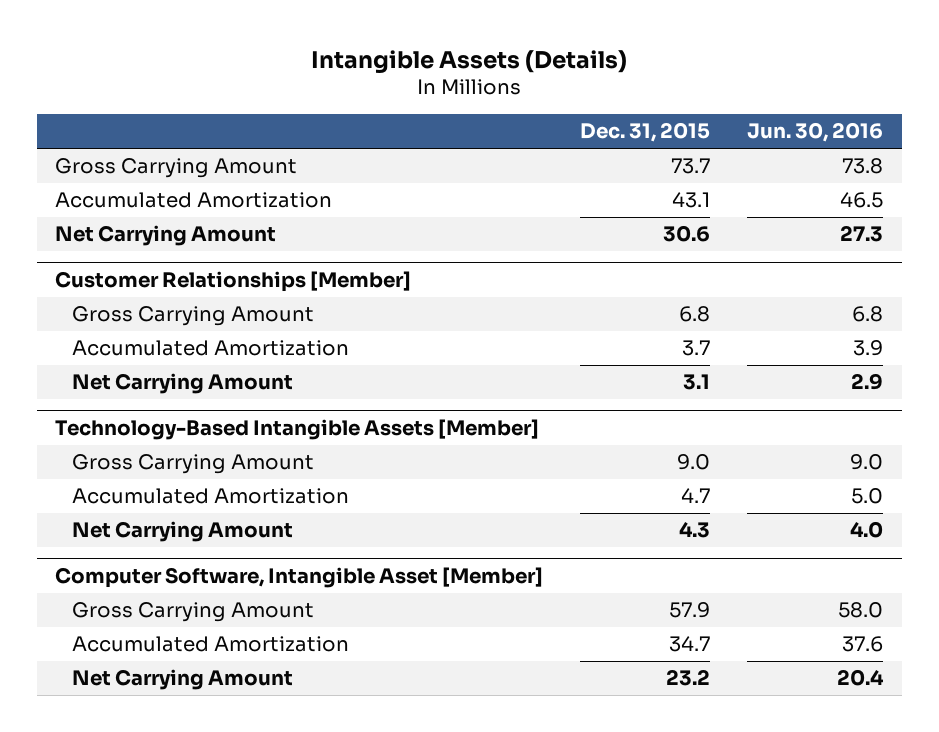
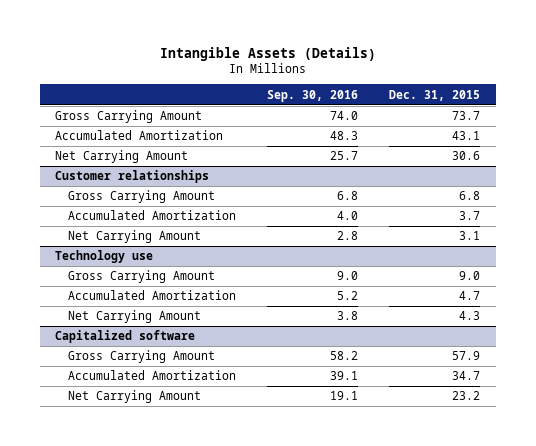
[747,122,884,143] Jun. 30, 2016 -> none
none -> [267,89,359,102] Sep. 30, 2016
[55,271,412,293] Customer Relationships [Member] -> [55,170,210,184] Customer relationships
[55,419,540,441] Technology-Based Intangible Assets [Member] -> [55,250,154,264] Technology use
[55,567,544,589] Computer Software, Intangible Asset [Member] -> [55,330,196,344] Capitalized software

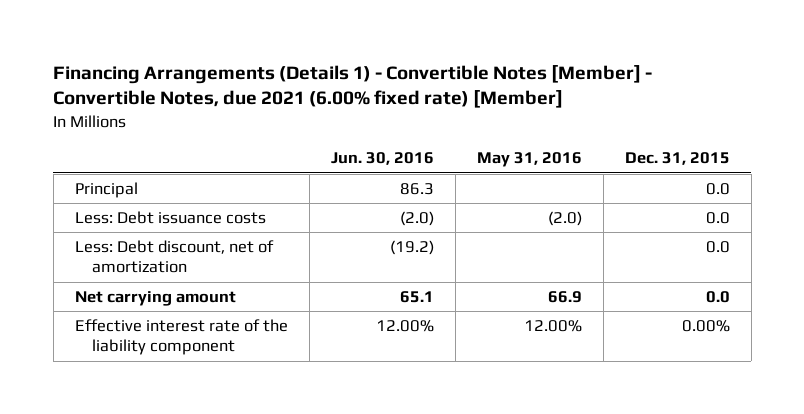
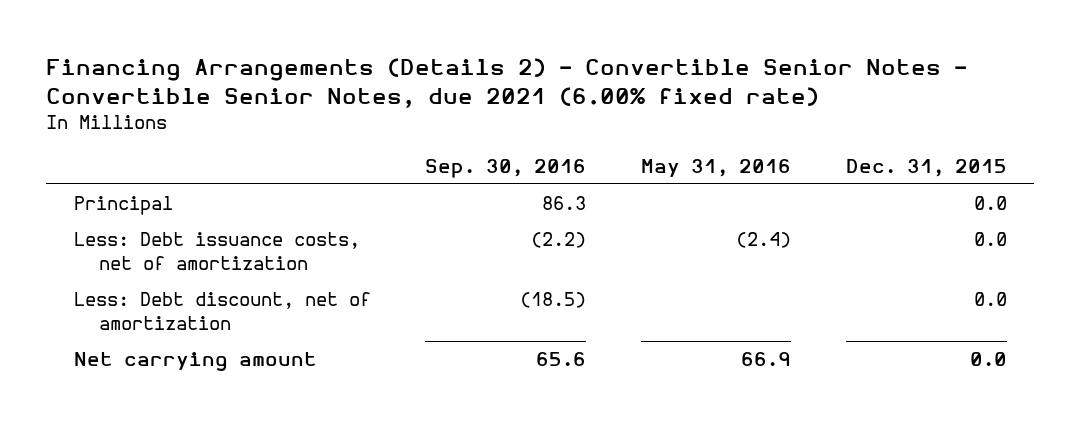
[53,64,653,109] Financing Arrangements (Details 1) - Convertible Notes [Member] - Convertible Notes, due 2021 (6.00% fixed rate) [Member] -> [46,58,968,108] Financing Arrangements (Details 2) - Convertible Senior Notes - Convertible Senior Notes, due 2021 (6.00% fixed rate)
[330,152,434,166] Jun. 30, 2016 -> none
none -> [425,158,587,178] Sep. 30, 2016
[74,210,266,224] Less: Debt issuance costs -> [73,232,360,270] Less: Debt issuance costs, net of amortization
[547,210,582,226] (2.0) -> [736,232,792,249] (2.4)
[74,318,288,356] Effective interest rate of the liability component -> none

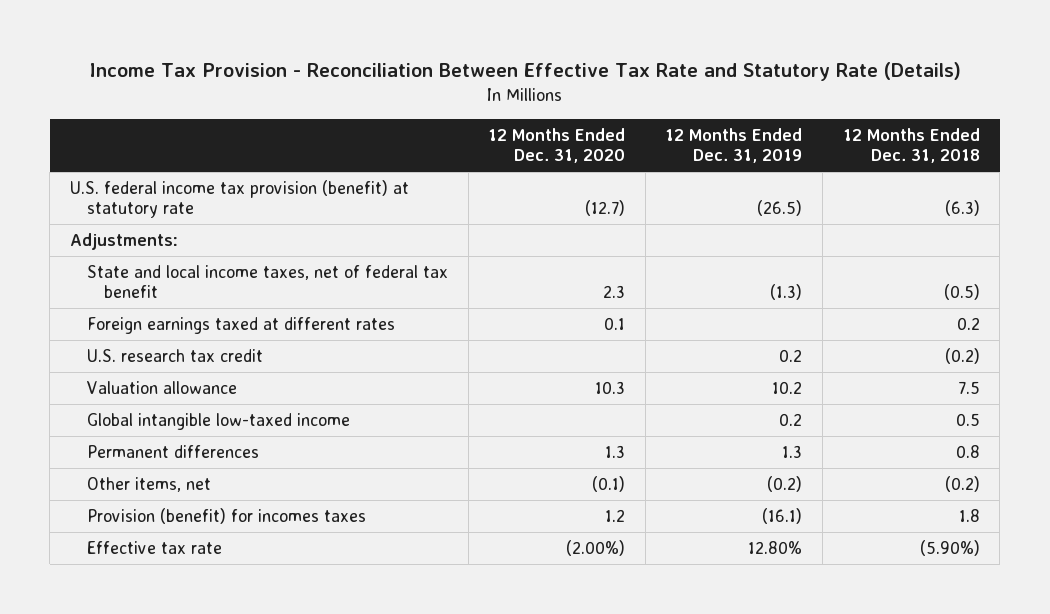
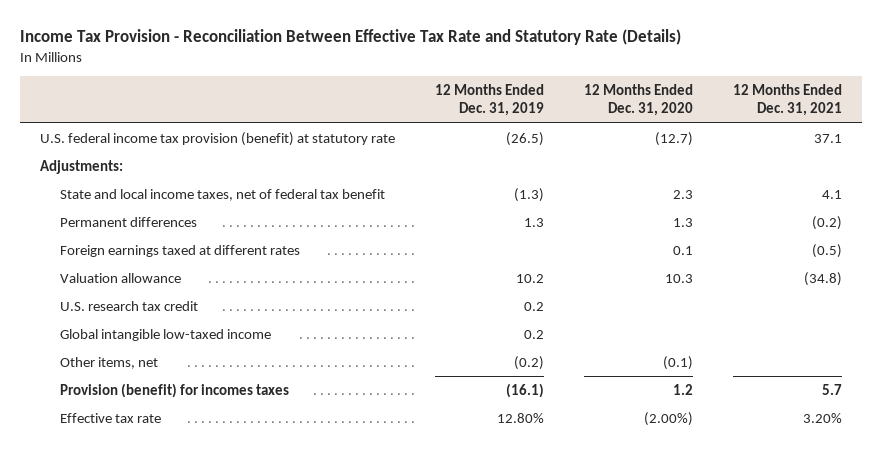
[842,127,980,164] 12 Months Ended Dec. 31, 2018 -> none
none -> [732,83,842,117] 12 Months Ended Dec. 31, 2021
[87,444,260,458] Permanent differences -> [60,216,198,227] Permanent differences
[87,348,264,362] U.S. research tax credit -> [60,300,199,311] U.S. research tax credit

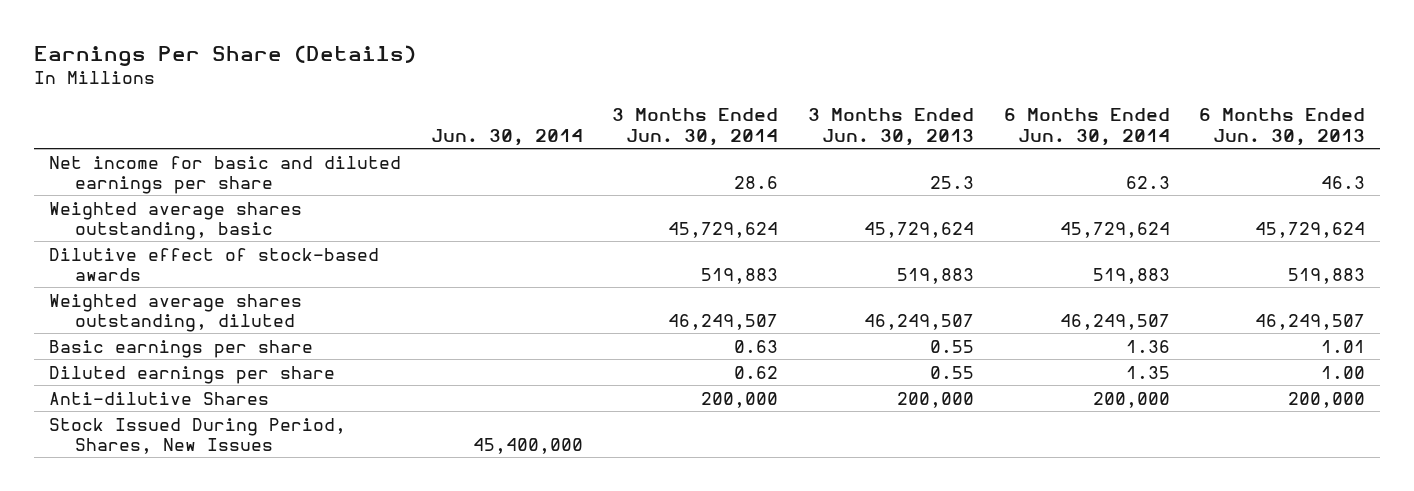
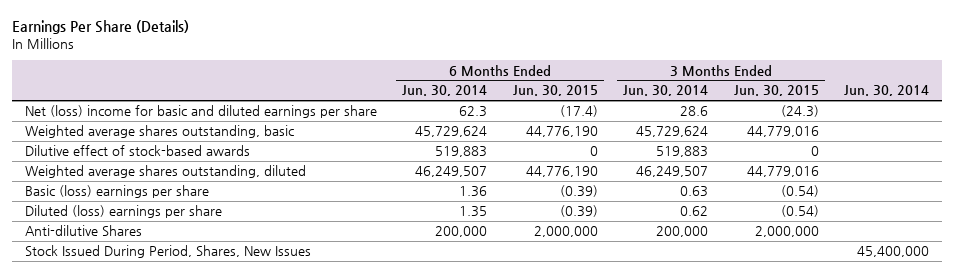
[808,108,975,146] 3 Months Ended Jun. 30, 2013 -> none
[1199,108,1366,146] 6 Months Ended Jun. 30, 2013 -> none
none -> [512,85,598,97] Jun. 30, 2015
none -> [733,85,819,97] Jun. 30, 2015
[48,155,401,194] Net income for basic and diluted earnings per share -> [24,105,377,119] Net (loss) income for basic and diluted earnings per share
[48,339,313,358] Basic earnings per share -> [24,185,209,199] Basic (loss) earnings per share
[48,365,335,384] Diluted earnings per share -> [24,205,222,219] Diluted (loss) earnings per share

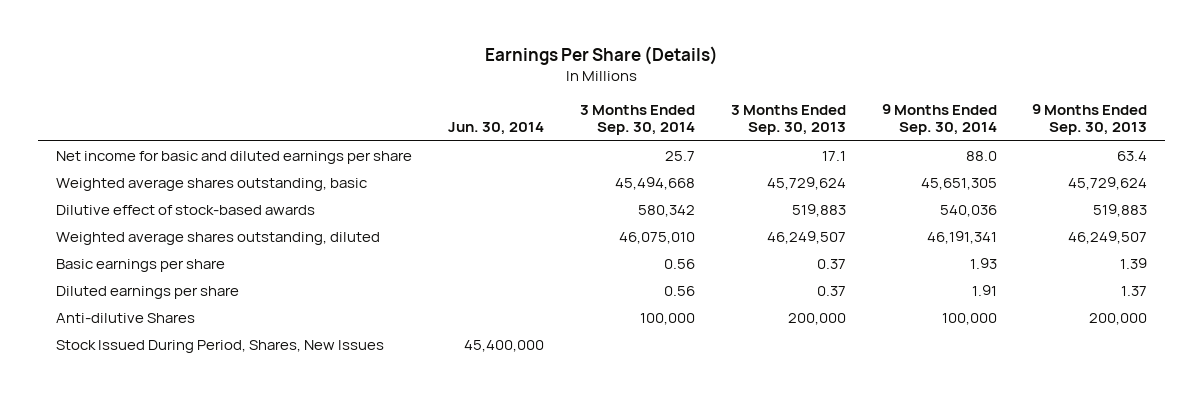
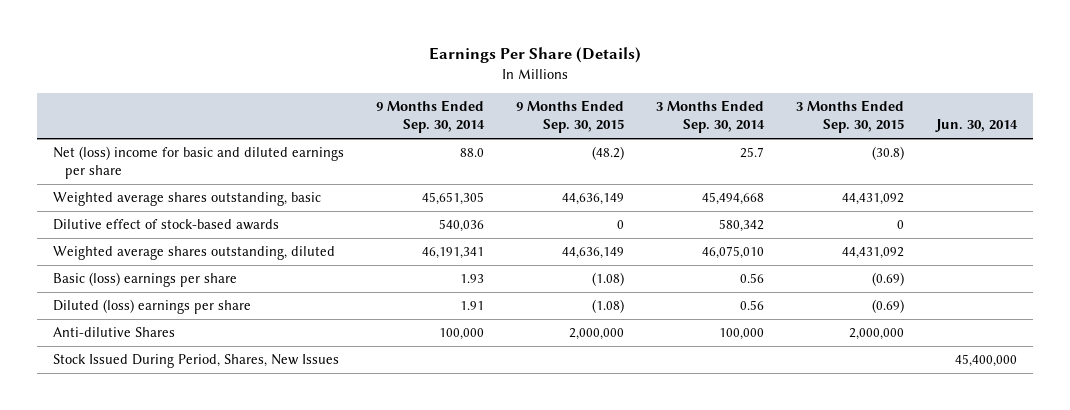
[730,104,846,136] 3 Months Ended Sep. 30, 2013 -> none
[1032,103,1148,136] 9 Months Ended Sep. 30, 2013 -> none
none -> [516,100,625,134] 9 Months Ended Sep. 30, 2015
none -> [796,100,905,134] 3 Months Ended Sep. 30, 2015
[55,150,412,164] Net income for basic and diluted earnings per share -> [53,145,345,180] Net (loss) income for basic and diluted earnings per share
[55,258,225,272] Basic earnings per share -> [53,271,238,287] Basic (loss) earnings per share
[55,285,239,299] Diluted earnings per share -> [53,298,252,314] Diluted (loss) earnings per share

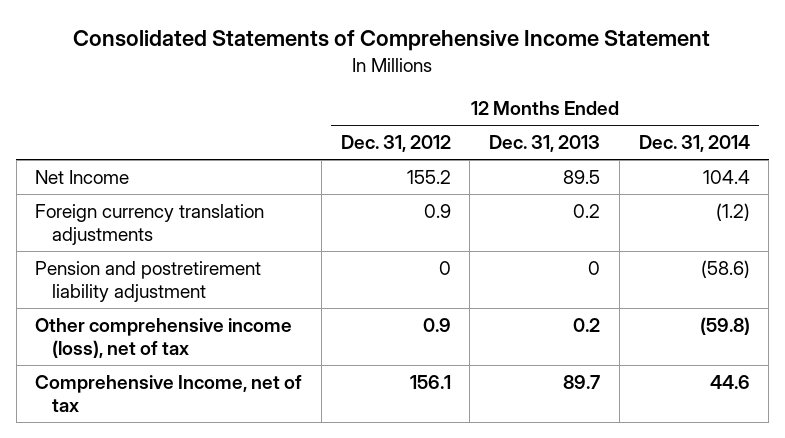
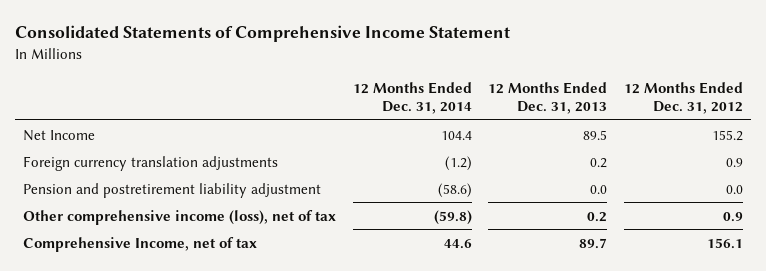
[438,261,451,276] 0 -> [725,184,743,194] 0.0
[588,261,601,276] 0 -> [590,184,608,194] 0.0

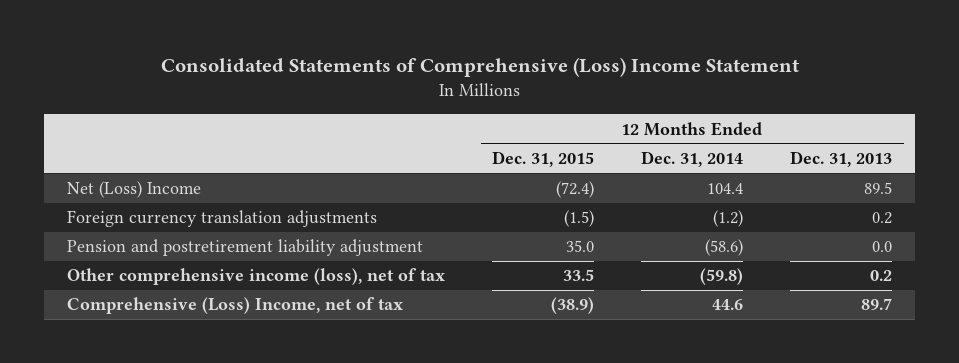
[14,25,510,43] Consolidated Statements of Comprehensive Income Statement -> [160,56,799,77] Consolidated Statements of Comprehensive (Loss) Income Statement
[623,81,743,114] 12 Months Ended Dec. 31, 2012 -> none
none -> [492,150,595,167] Dec. 31, 2015
[23,129,96,141] Net Income -> [67,181,202,199] Net (Loss) Income
[23,236,258,252] Comprehensive Income, net of tax -> [67,297,404,315] Comprehensive (Loss) Income, net of tax

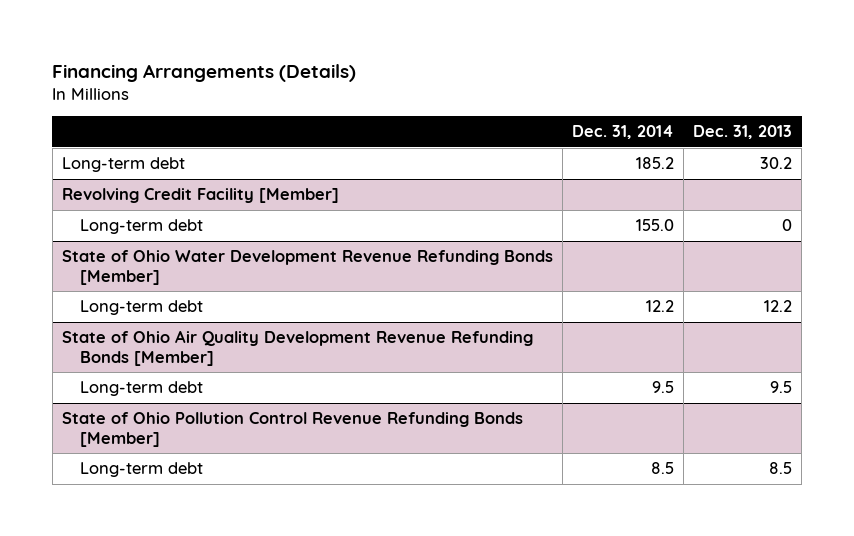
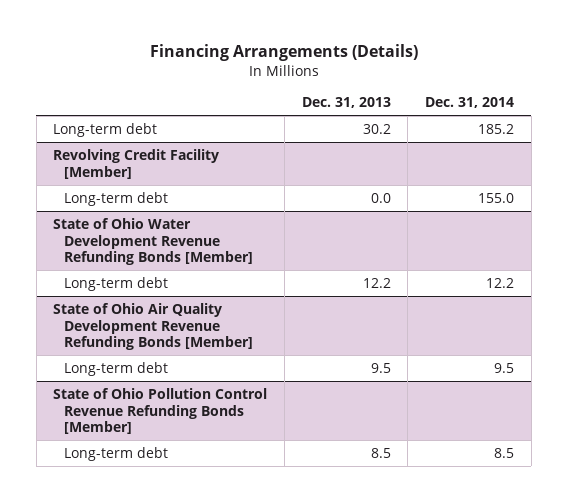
[782,219,793,232] 0 -> [370,192,391,203] 0.0

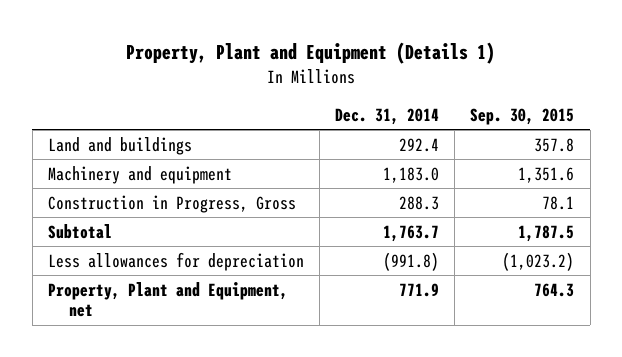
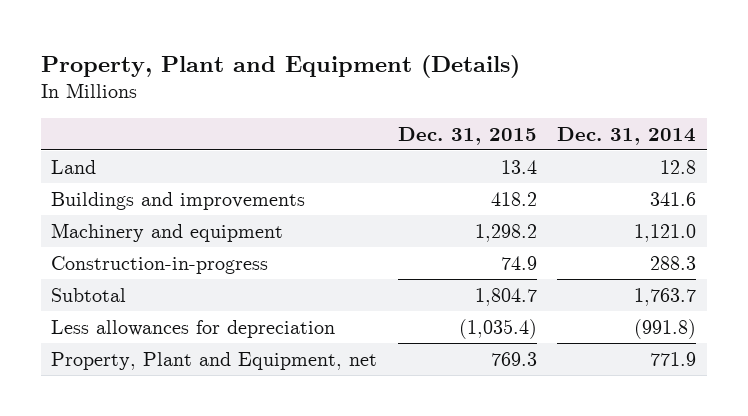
[126,42,496,65] Property, Plant and Equipment (Details 1) -> [41,54,521,78] Property, Plant and Equipment (Details)
[470,107,575,125] Sep. 30, 2015 -> none
none -> [397,126,537,145] Dec. 31, 2015
none -> [51,159,97,174] Land
[47,136,192,155] Land and buildings -> [51,191,306,210] Buildings and improvements
[399,137,440,152] 292.4 -> [650,191,697,206] 341.6
[383,166,440,183] 1,183.0 -> [634,223,697,242] 1,121.0
[47,194,296,213] Construction in Progress, Gross -> [51,255,269,274] Construction-in-progress

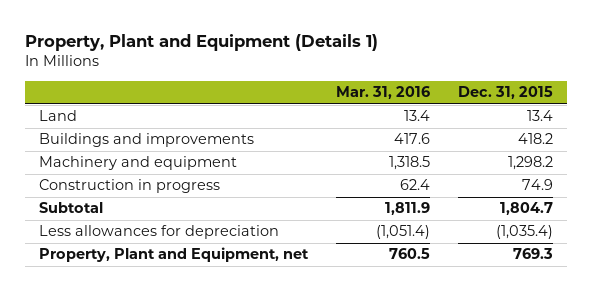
[41,54,521,78] Property, Plant and Equipment (Details) -> [24,34,378,52] Property, Plant and Equipment (Details 1)
[557,126,697,145] Dec. 31, 2014 -> none
none -> [335,86,430,100] Mar. 31, 2016
[51,255,269,274] Construction-in-progress -> [38,179,220,194] Construction in progress

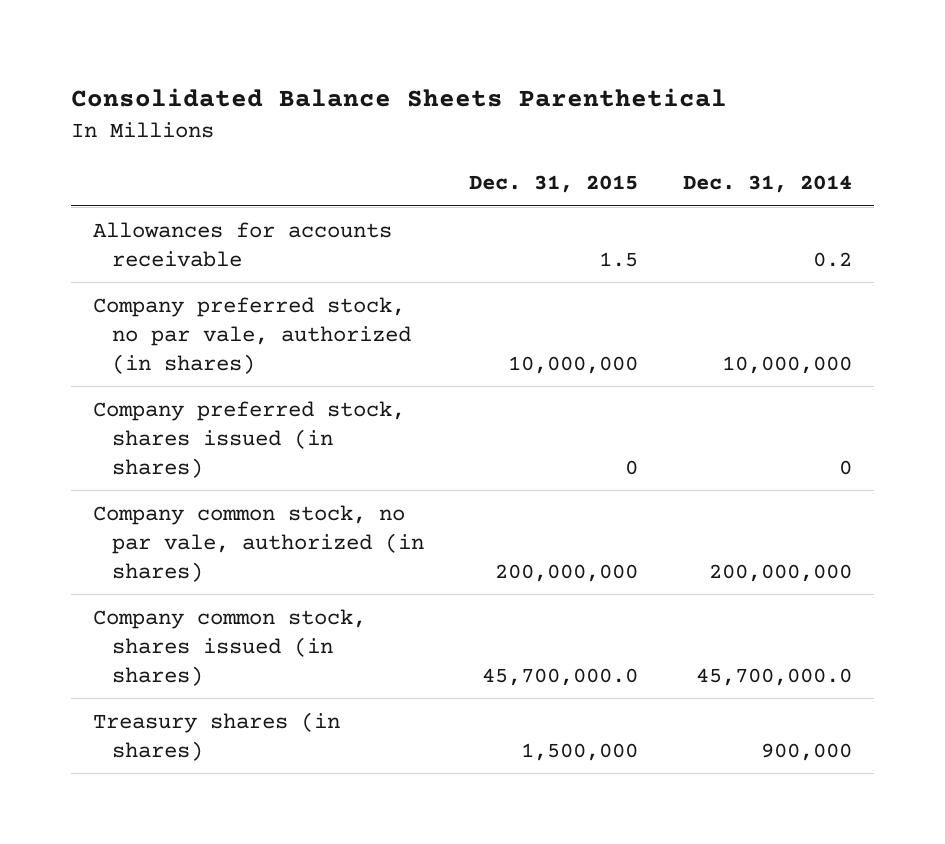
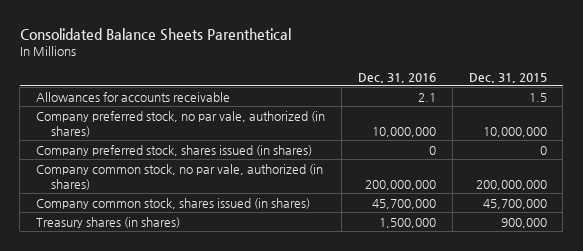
[682,175,852,194] Dec. 31, 2014 -> none
none -> [357,72,436,83] Dec. 31, 2016
[482,667,639,686] 45,700,000.0 -> [482,198,547,209] 45,700,000
[521,742,639,761] 1,500,000 -> [500,217,547,228] 900,000

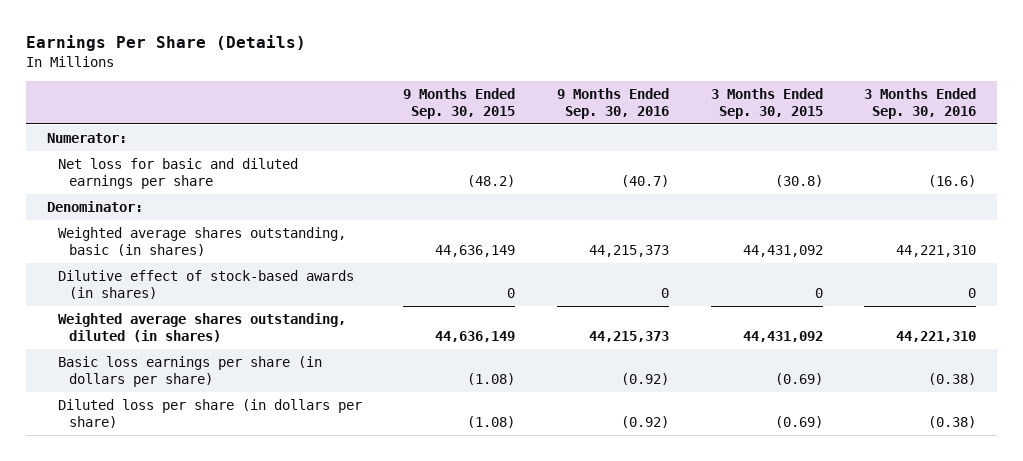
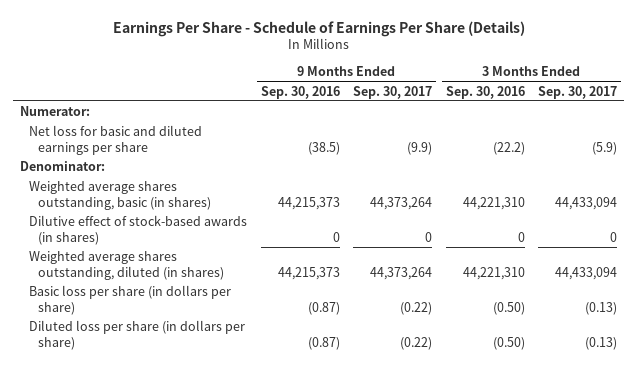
[25,34,306,51] Earnings Per Share (Details) -> [112,20,525,37] Earnings Per Share - Schedule of Earnings Per Share (Details)
[403,87,516,119] 9 Months Ended Sep. 30, 2015 -> none
[710,87,823,119] 3 Months Ended Sep. 30, 2015 -> none
none -> [353,85,433,99] Sep. 30, 2017
none -> [538,85,618,99] Sep. 30, 2017
[620,175,669,188] (40.7) -> [307,141,340,155] (38.5)
[928,175,977,188] (16.6) -> [492,141,525,155] (22.2)
[57,356,322,388] Basic loss earnings per share (in dollars per share) -> [28,285,231,315] Basic loss per share (in dollars per share)
[620,373,669,386] (0.92) -> [307,301,340,315] (0.87)
[928,373,977,386] (0.38) -> [492,301,525,315] (0.50)
[620,416,669,429] (0.92) -> [307,336,340,350] (0.87)
[928,416,977,429] (0.38) -> [492,336,525,350] (0.50)

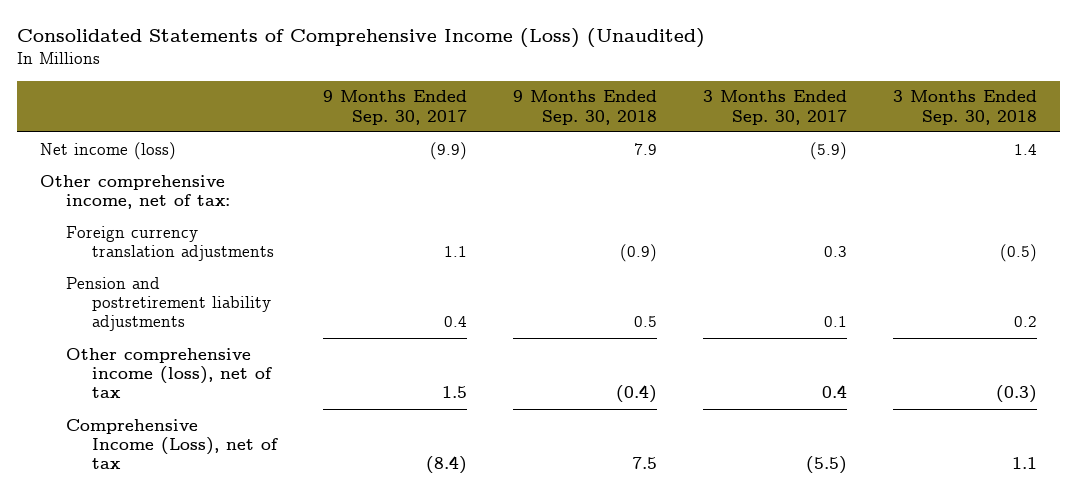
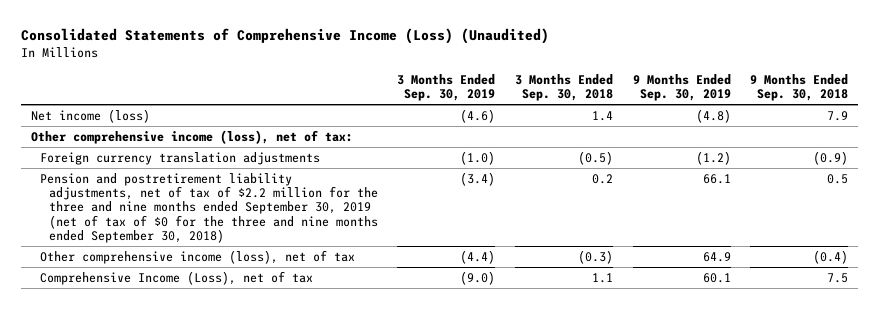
[322,90,467,125] 9 Months Ended Sep. 30, 2017 -> none
[702,90,847,125] 3 Months Ended Sep. 30, 2017 -> none
none -> [397,73,496,101] 3 Months Ended Sep. 30, 2019
none -> [632,73,731,101] 9 Months Ended Sep. 30, 2019
[39,174,230,210] Other comprehensive income, net of tax: -> [30,129,353,144] Other comprehensive income (loss), net of tax:
[65,276,271,332] Pension and postretirement liability adjustments -> [39,172,378,244] Pension and postretirement liability adjustments, net of tax of $2.2 million for the three and nine months ended September 30, 2019 (net of tax of $0 for the three and nine months ended September 30, 2018)

